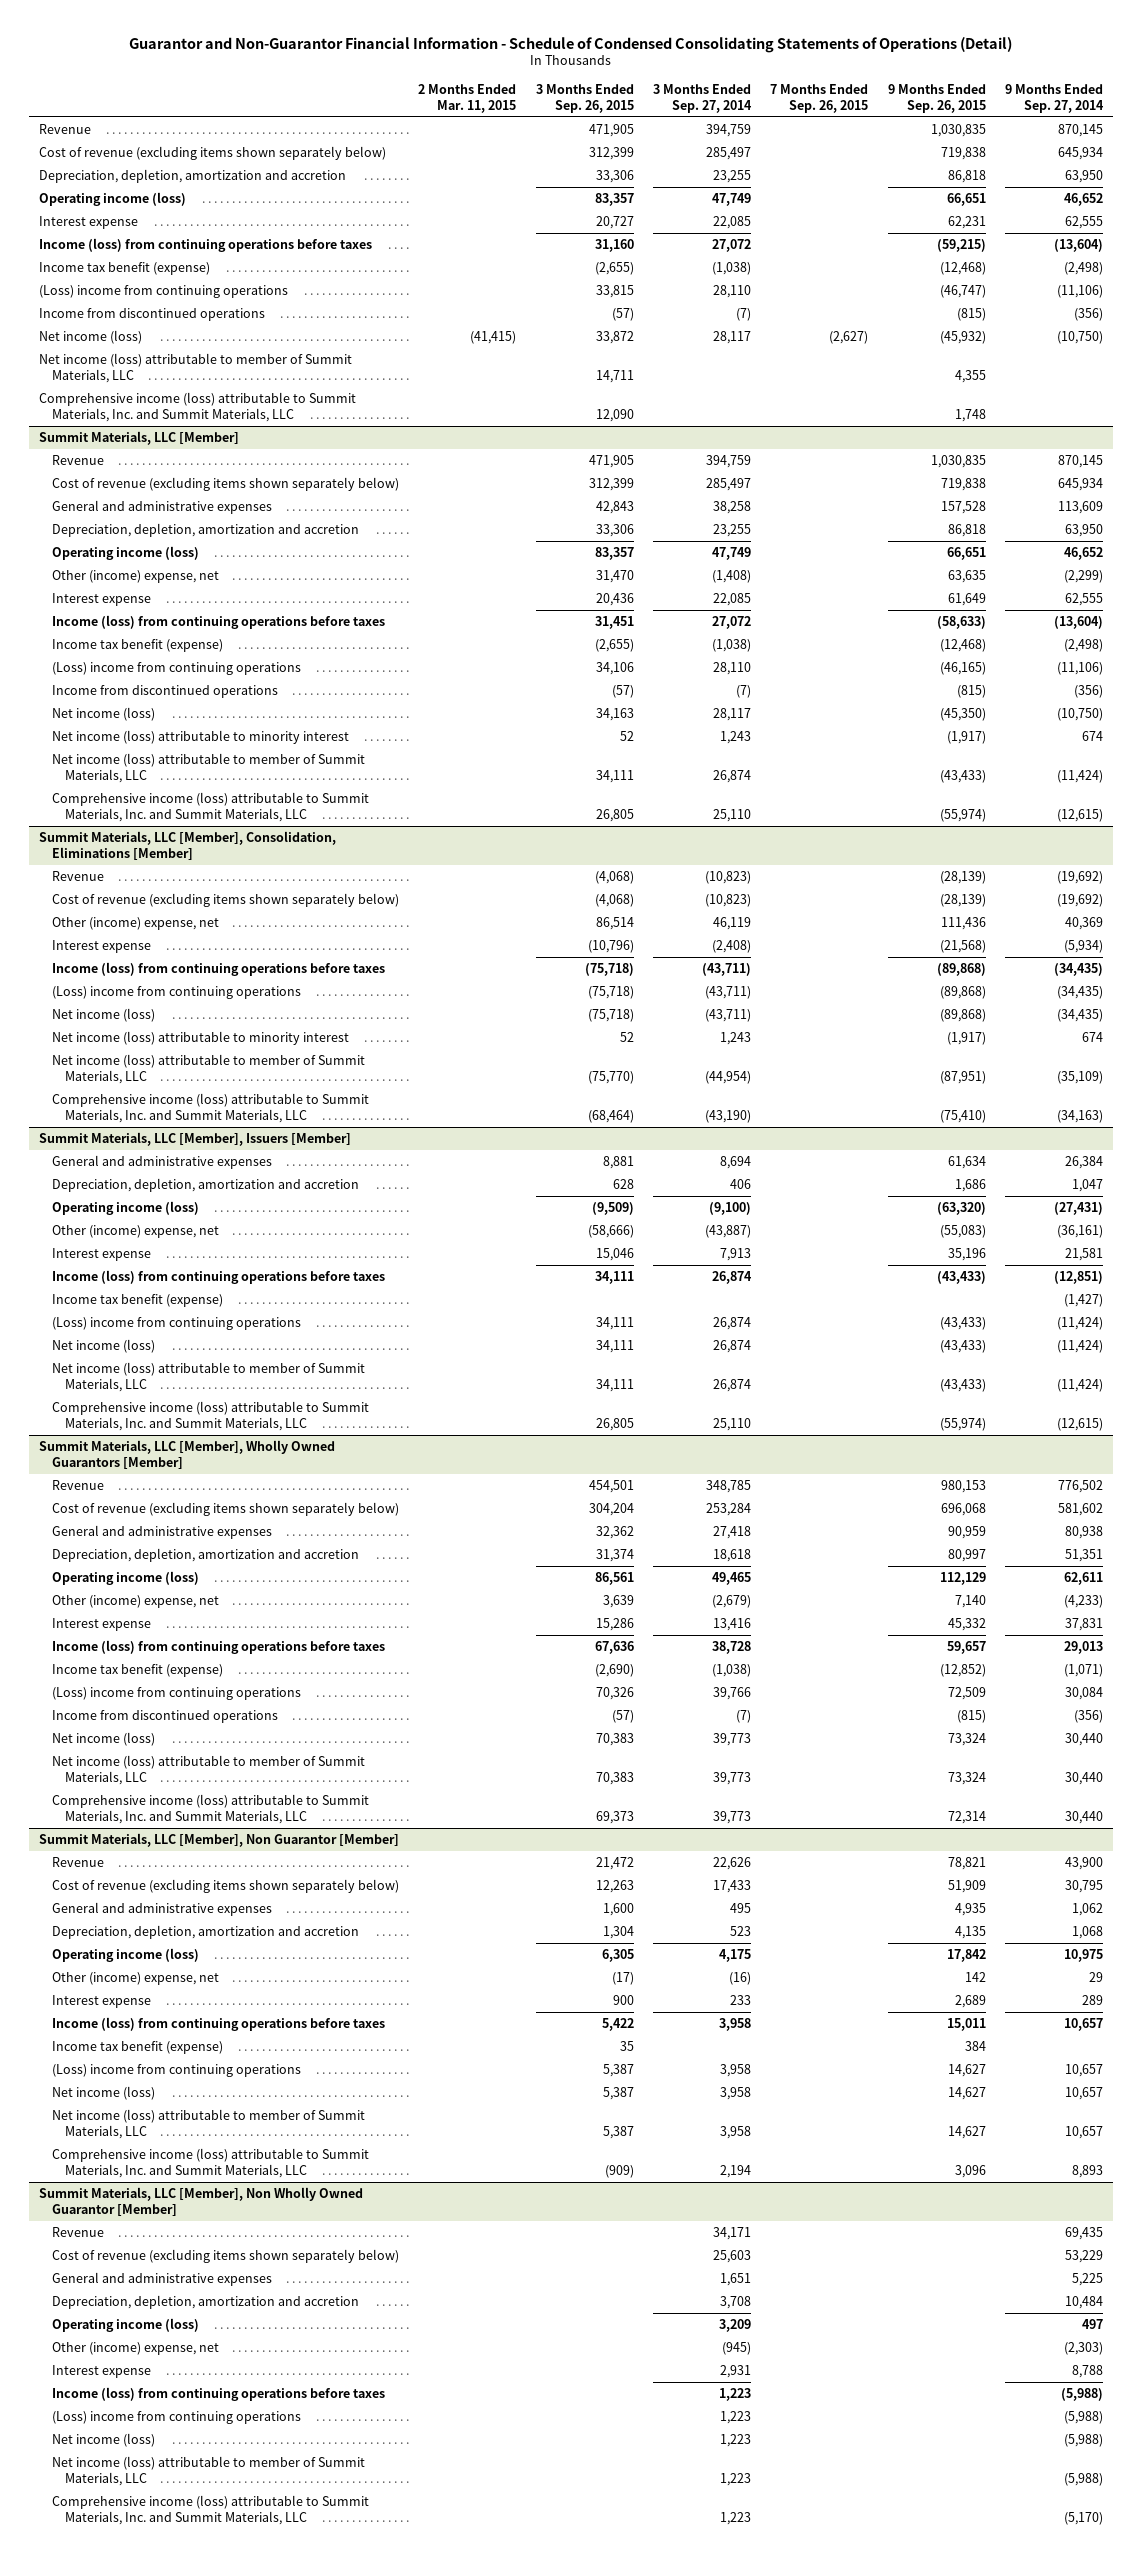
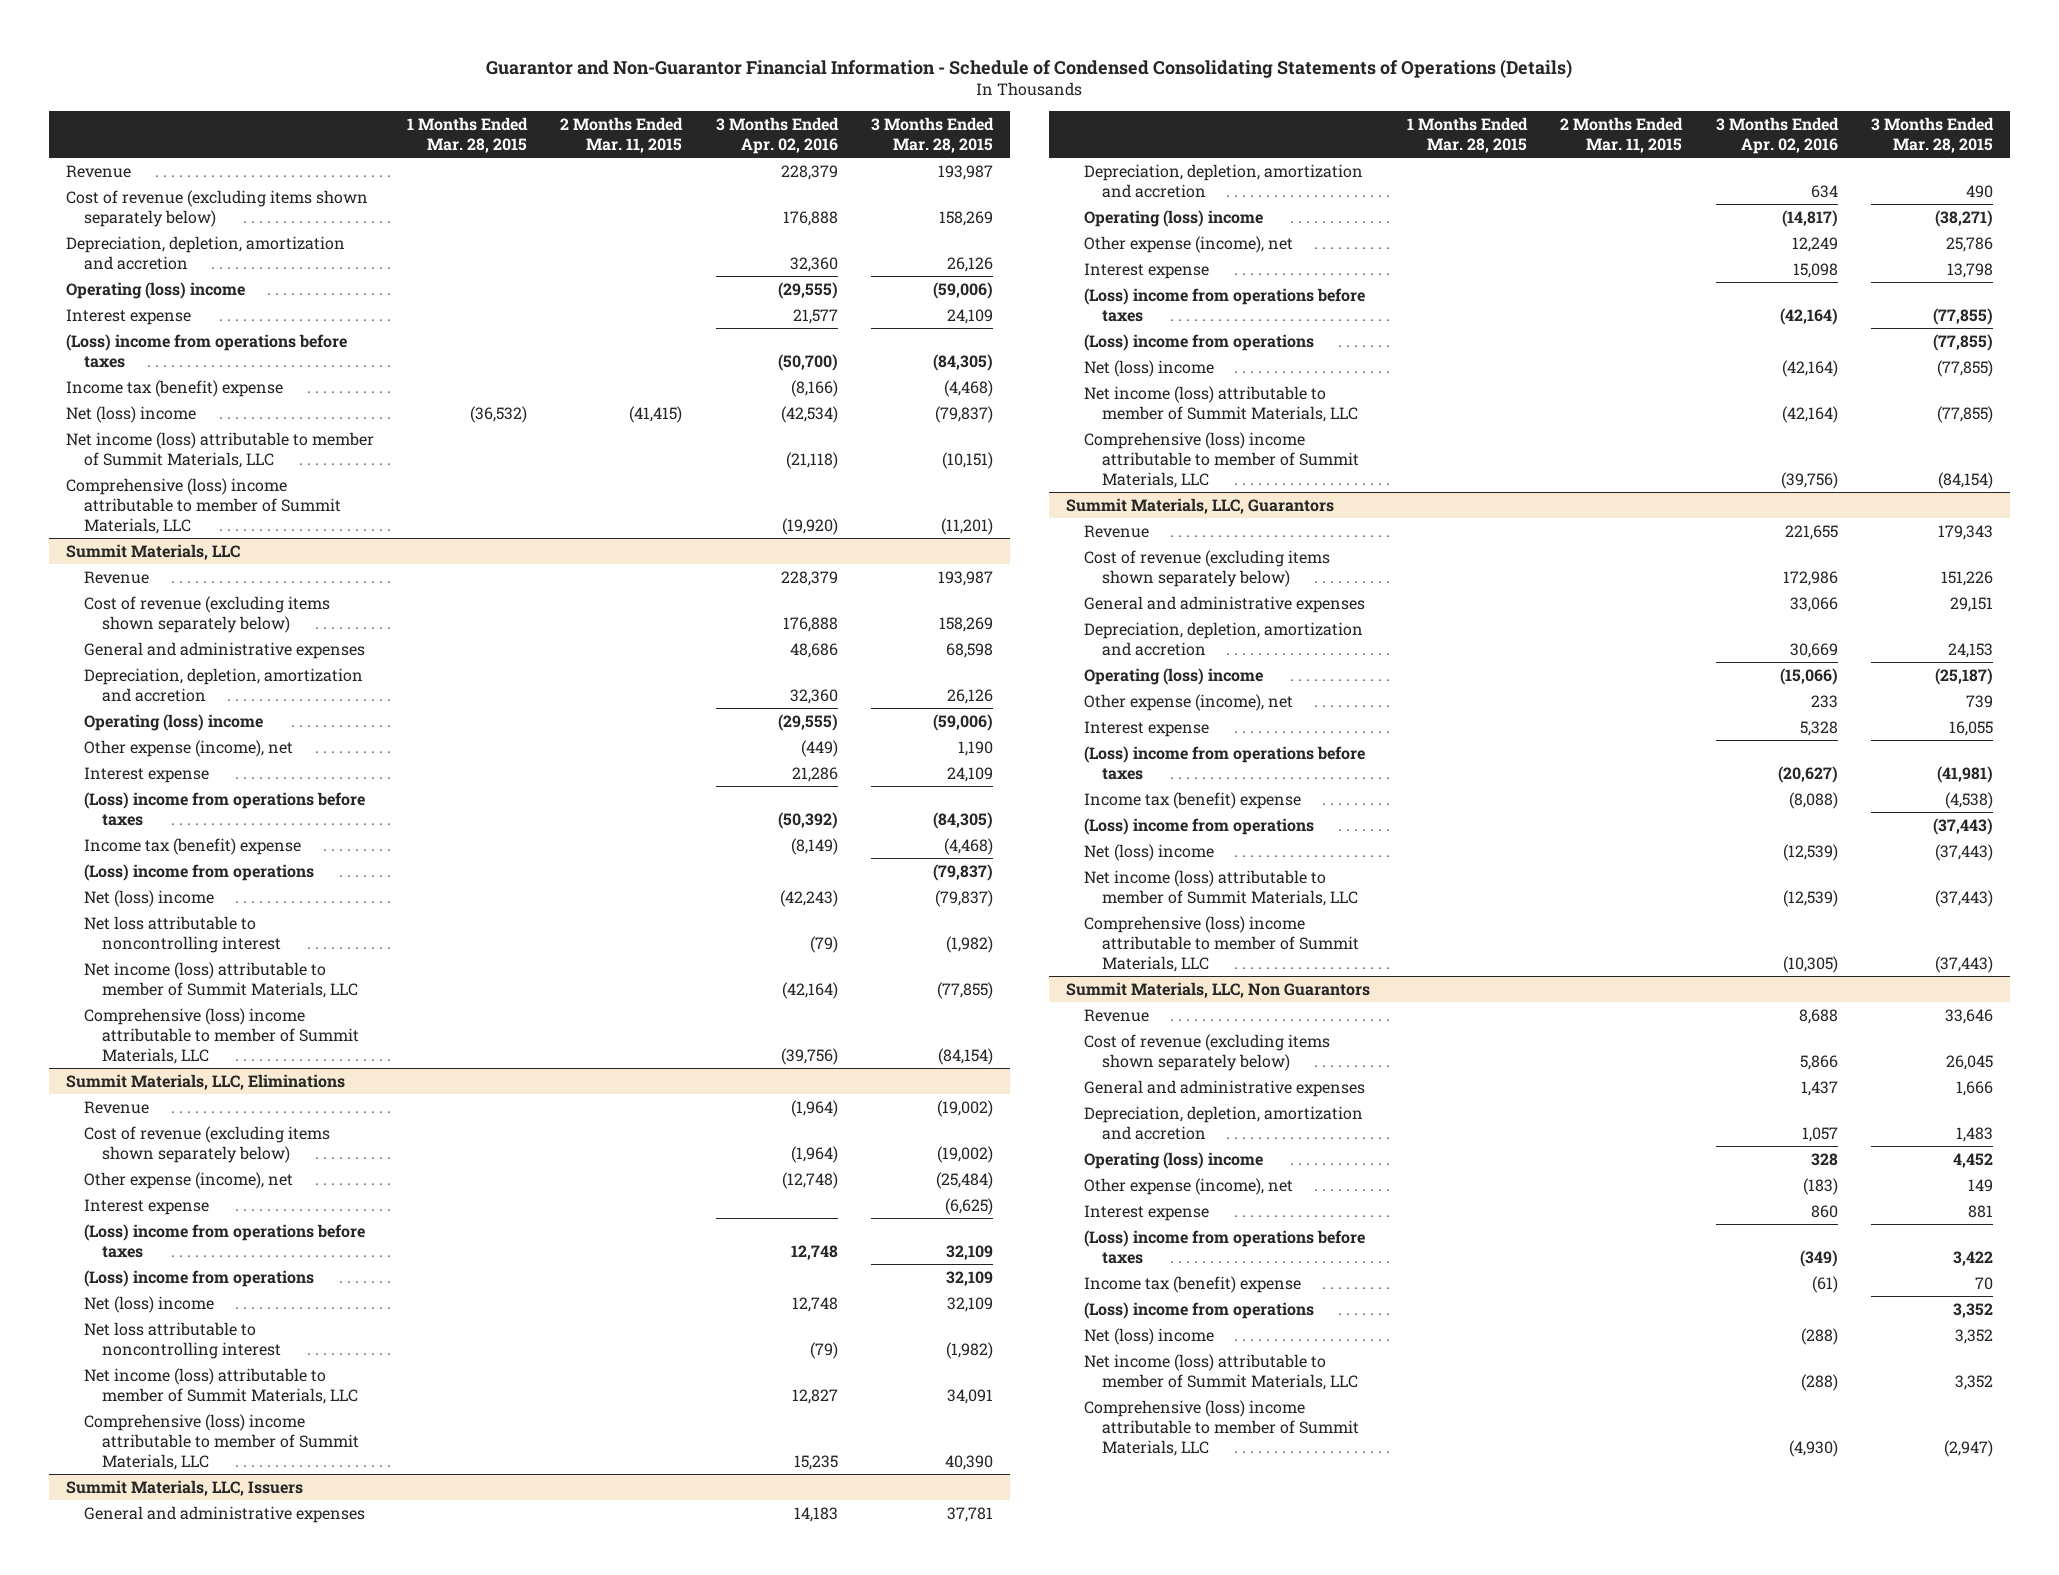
[128,36,1012,53] Guarantor and Non-Guarantor Financial Information - Schedule of Condensed Consolidating Statements of Operations (Detail) -> [486,58,1573,78] Guarantor and Non-Guarantor Financial Information - Schedule of Condensed Consolidating Statements of Operations (Details)
[535,83,634,113] 3 Months Ended Sep. 26, 2015 -> none
[652,83,752,113] 3 Months Ended Sep. 27, 2014 -> none
[770,83,869,113] 7 Months Ended Sep. 26, 2015 -> none
[887,83,986,113] 9 Months Ended Sep. 26, 2015 -> none
[1004,83,1104,113] 9 Months Ended Sep. 27, 2014 -> none
none -> [407,116,529,153] 1 Months Ended Mar. 28, 2015
none -> [715,116,839,154] 3 Months Ended Apr. 02, 2016
none -> [871,116,995,153] 3 Months Ended Mar. 28, 2015
[38,192,186,207] Operating income (loss) -> [65,281,245,299] Operating (loss) income
[38,285,288,299] (Loss) income from continuing operations -> none
[38,308,265,322] Income from discontinued operations -> none
[38,238,372,253] Income (loss) from continuing operations before taxes -> [65,333,347,368] (Loss) income from operations before taxes
[38,262,210,276] Income tax benefit (expense) -> [65,379,283,397] Income tax (benefit) expense
[38,330,142,345] Net income (loss) -> [65,405,196,423] Net (loss) income
[38,392,356,423] Comprehensive income (loss) attributable to Summit Materials, Inc. and Summit Materials, LLC -> [65,477,341,535] Comprehensive (loss) income attributable to member of Summit Materials, LLC
[38,431,239,446] Summit Materials, LLC [Member] -> [65,543,240,560] Summit Materials, LLC
[51,546,199,561] Operating income (loss) -> [83,713,263,731] Operating (loss) income
[51,570,219,584] Other (income) expense, net -> [83,739,293,757] Other expense (income), net
[51,685,278,699] Income from discontinued operations -> none
[51,615,385,630] Income (loss) from continuing operations before taxes -> [83,791,365,826] (Loss) income from operations before taxes
[51,639,223,653] Income tax benefit (expense) -> [83,837,301,855] Income tax (benefit) expense
[51,662,301,676] (Loss) income from continuing operations -> [83,863,314,881] (Loss) income from operations
[51,707,155,722] Net income (loss) -> [83,889,214,907] Net (loss) income
[51,730,349,745] Net income (loss) attributable to minority interest -> [83,915,281,953] Net loss attributable to noncontrolling interest
[51,792,369,823] Comprehensive income (loss) attributable to Summit Materials, Inc. and Summit Materials, LLC -> [83,1007,359,1065] Comprehensive (loss) income attributable to member of Summit Materials, LLC
[38,831,336,861] Summit Materials, LLC [Member], Consolidation, Eliminations [Member] -> [65,1073,345,1090] Summit Materials, LLC, Eliminations
[51,917,219,931] Other (income) expense, net -> [83,1171,293,1189] Other expense (income), net
[51,962,385,977] Income (loss) from continuing operations before taxes -> [83,1223,365,1258] (Loss) income from operations before taxes
[51,986,301,1000] (Loss) income from continuing operations -> [83,1269,314,1287] (Loss) income from operations
[51,1008,155,1023] Net income (loss) -> [83,1295,214,1313] Net (loss) income
[51,1031,349,1046] Net income (loss) attributable to minority interest -> [83,1321,281,1359] Net loss attributable to noncontrolling interest
[51,1093,369,1124] Comprehensive income (loss) attributable to Summit Materials, Inc. and Summit Materials, LLC -> [83,1413,359,1471] Comprehensive (loss) income attributable to member of Summit Materials, LLC
[38,1132,351,1147] Summit Materials, LLC [Member], Issuers [Member] -> [65,1479,303,1496] Summit Materials, LLC, Issuers
[51,1201,199,1216] Operating income (loss) -> [1083,209,1263,227] Operating (loss) income
[51,1225,219,1239] Other (income) expense, net -> [1083,235,1293,253] Other expense (income), net
[51,1294,223,1308] Income tax benefit (expense) -> none
[51,1270,385,1285] Income (loss) from continuing operations before taxes -> [1083,287,1365,322] (Loss) income from operations before taxes
[51,1317,301,1331] (Loss) income from continuing operations -> [1083,333,1314,351] (Loss) income from operations
[51,1339,155,1354] Net income (loss) -> [1083,359,1214,377] Net (loss) income
[51,1401,369,1432] Comprehensive income (loss) attributable to Summit Materials, Inc. and Summit Materials, LLC -> [1083,431,1359,489] Comprehensive (loss) income attributable to member of Summit Materials, LLC
[38,1440,335,1470] Summit Materials, LLC [Member], Wholly Owned Guarantors [Member] -> [1065,497,1334,514] Summit Materials, LLC, Guarantors
[51,1571,199,1586] Operating income (loss) -> [1083,667,1263,685] Operating (loss) income
[51,1595,219,1609] Other (income) expense, net -> [1083,693,1293,711] Other expense (income), net
[51,1710,278,1724] Income from discontinued operations -> none
[51,1640,385,1655] Income (loss) from continuing operations before taxes -> [1083,745,1365,780] (Loss) income from operations before taxes
[51,1664,223,1678] Income tax benefit (expense) -> [1083,791,1301,809] Income tax (benefit) expense
[51,1687,301,1701] (Loss) income from continuing operations -> [1083,817,1314,835] (Loss) income from operations
[51,1732,155,1747] Net income (loss) -> [1083,843,1214,861] Net (loss) income
[51,1794,369,1825] Comprehensive income (loss) attributable to Summit Materials, Inc. and Summit Materials, LLC -> [1083,915,1359,973] Comprehensive (loss) income attributable to member of Summit Materials, LLC
[38,1833,399,1848] Summit Materials, LLC [Member], Non Guarantor [Member] -> [1065,981,1370,998] Summit Materials, LLC, Non Guarantors
[51,1948,199,1963] Operating income (loss) -> [1083,1151,1263,1169] Operating (loss) income
[51,1972,219,1986] Other (income) expense, net -> [1083,1177,1293,1195] Other expense (income), net
[51,2017,385,2032] Income (loss) from continuing operations before taxes -> [1083,1229,1365,1264] (Loss) income from operations before taxes
[51,2041,223,2055] Income tax benefit (expense) -> [1083,1275,1301,1293] Income tax (benefit) expense
[51,2064,301,2078] (Loss) income from continuing operations -> [1083,1301,1314,1319] (Loss) income from operations
[51,2086,155,2101] Net income (loss) -> [1083,1327,1214,1345] Net (loss) income
[38,2187,363,2217] Summit Materials, LLC [Member], Non Wholly Owned Guarantor [Member] -> none
[51,2227,104,2238] Revenue -> none
[51,2249,399,2264] Cost of revenue (excluding items shown separately below) -> none
[51,2272,272,2287] General and administrative expenses -> none
[51,2295,359,2310] Depreciation, depletion, amortization and accretion -> none
[51,2318,199,2333] Operating income (loss) -> none
[51,2342,219,2356] Other (income) expense, net -> none
[51,2365,151,2379] Interest expense -> none
[51,2387,385,2402] Income (loss) from continuing operations before taxes -> none
[51,2411,301,2425] (Loss) income from continuing operations -> none
[51,2433,155,2448] Net income (loss) -> none
[51,2456,365,2487] Net income (loss) attributable to member of Summit Materials, LLC -> none
[51,2495,369,2526] Comprehensive income (loss) attributable to Summit Materials, Inc. and Summit Materials, LLC -> none
[51,2148,369,2179] Comprehensive income (loss) attributable to Summit Materials, Inc. and Summit Materials, LLC -> [1083,1399,1359,1457] Comprehensive (loss) income attributable to member of Summit Materials, LLC

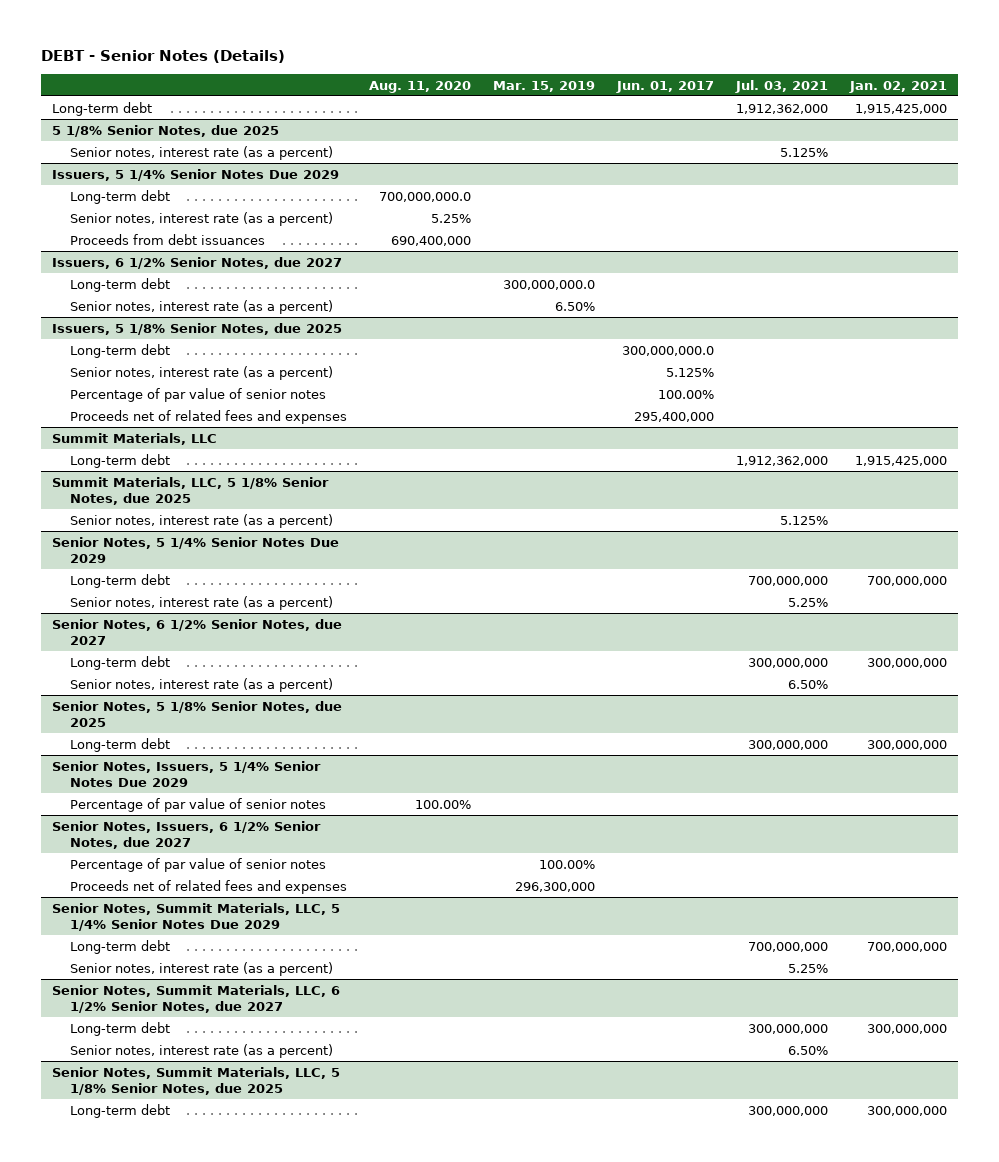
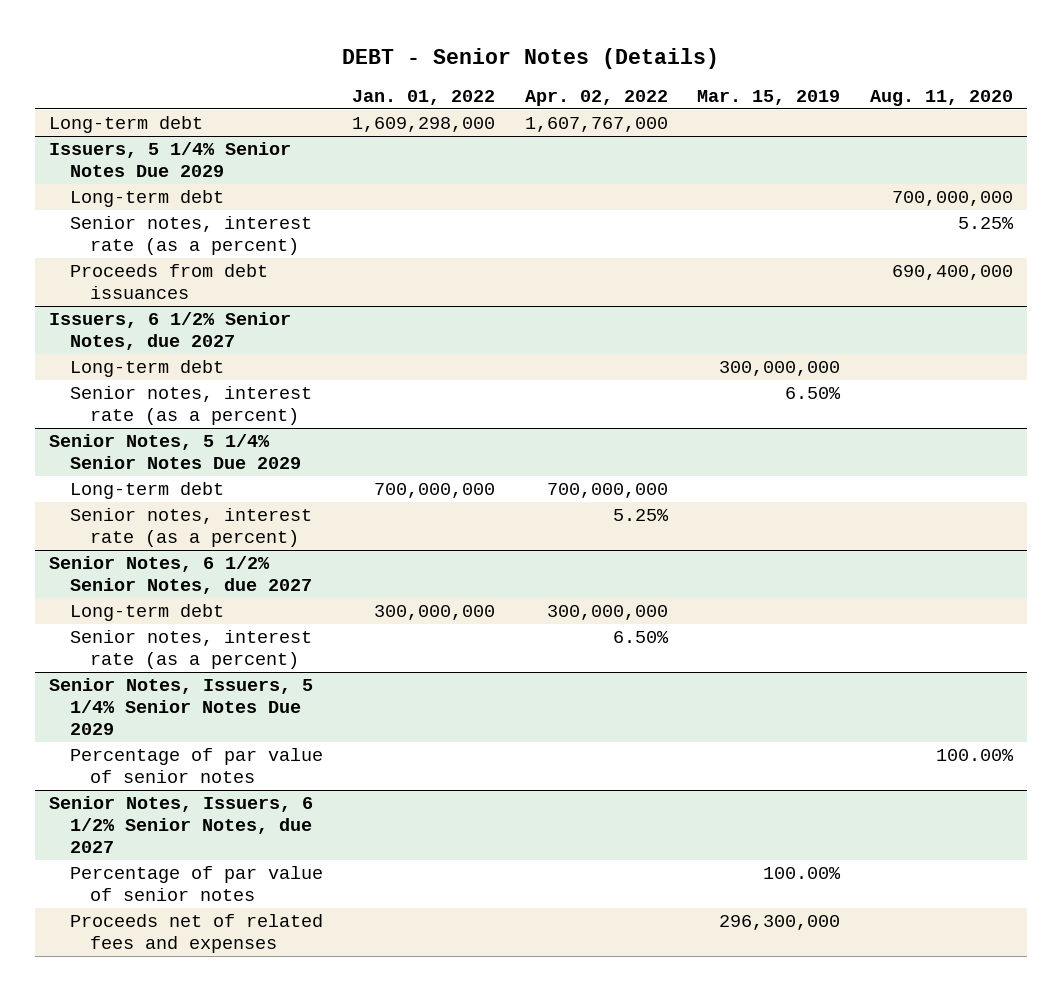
[615,80,714,93] Jun. 01, 2017 -> none
[734,79,828,93] Jul. 03, 2021 -> none
[848,80,947,93] Jan. 02, 2021 -> none
none -> [352,89,496,105] Jan. 01, 2022
none -> [524,89,668,106] Apr. 02, 2022
[51,124,279,137] 5 1/8% Senior Notes, due 2025 -> none
[69,145,333,160] Senior notes, interest rate (as a percent) -> none
[378,191,471,202] 700,000,000.0 -> [891,191,1013,207] 700,000,000
[502,279,595,290] 300,000,000.0 -> [719,361,841,377] 300,000,000
[51,322,342,335] Issuers, 5 1/8% Senior Notes, due 2025 -> none
[69,343,170,358] Long-term debt -> none
[69,365,333,380] Senior notes, interest rate (as a percent) -> none
[69,387,326,402] Percentage of par value of senior notes -> none
[69,409,347,424] Proceeds net of related fees and expenses -> none
[51,432,217,445] Summit Materials, LLC -> none
[69,453,170,468] Long-term debt -> none
[51,476,329,506] Summit Materials, LLC, 5 1/8% Senior Notes, due 2025 -> none
[69,513,333,528] Senior notes, interest rate (as a percent) -> none
[51,700,342,728] Senior Notes, 5 1/8% Senior Notes, due 2025 -> none
[69,737,170,752] Long-term debt -> none
[51,902,340,932] Senior Notes, Summit Materials, LLC, 5 1/4% Senior Notes Due 2029 -> none
[69,939,170,954] Long-term debt -> none
[69,961,333,976] Senior notes, interest rate (as a percent) -> none
[51,984,340,1014] Senior Notes, Summit Materials, LLC, 6 1/2% Senior Notes, due 2027 -> none
[69,1021,170,1036] Long-term debt -> none
[69,1043,333,1058] Senior notes, interest rate (as a percent) -> none
[51,1066,340,1096] Senior Notes, Summit Materials, LLC, 5 1/8% Senior Notes, due 2025 -> none
[69,1103,170,1118] Long-term debt -> none

